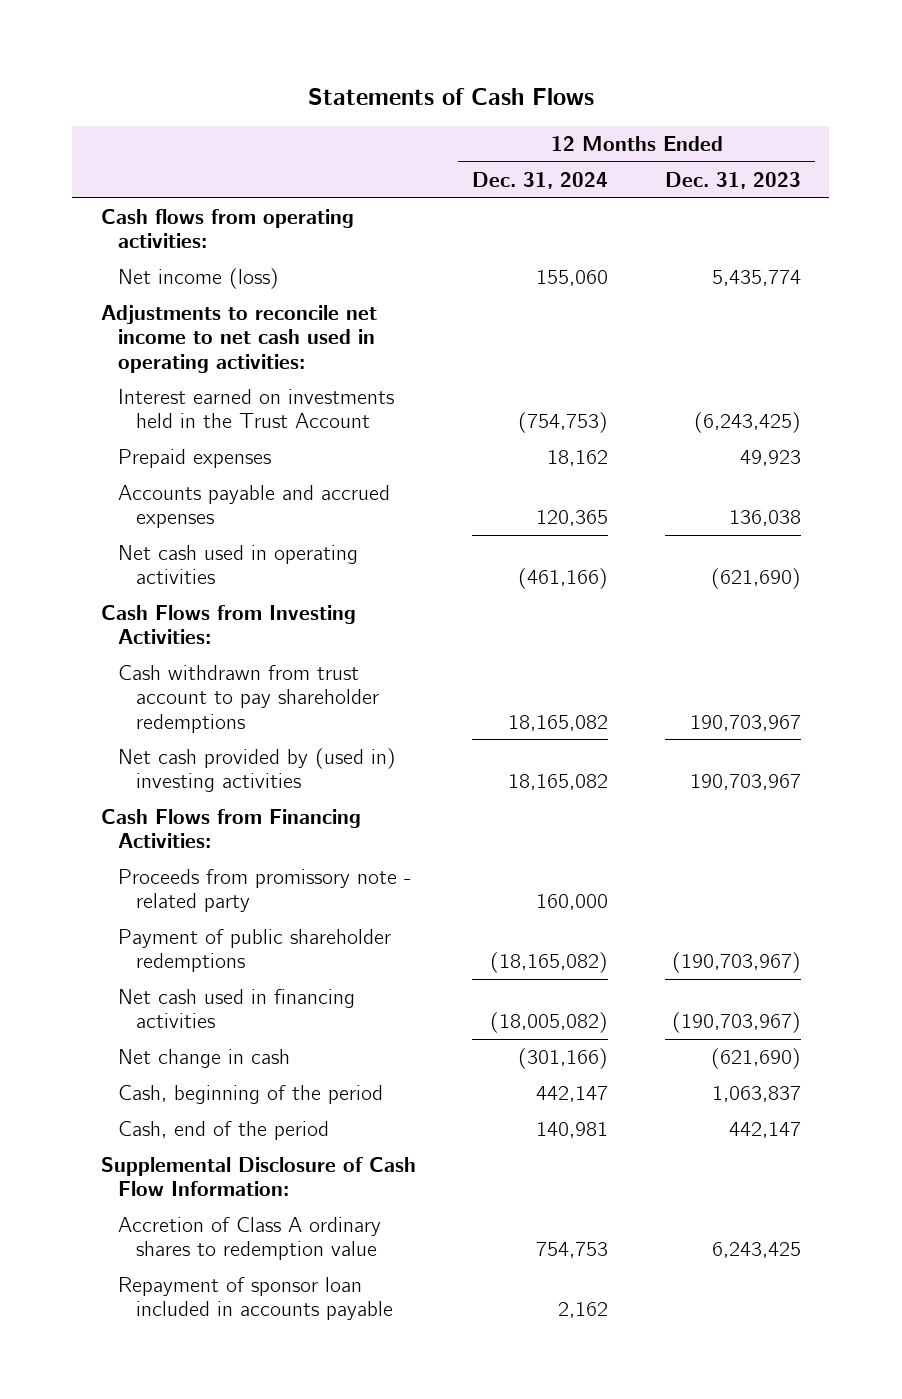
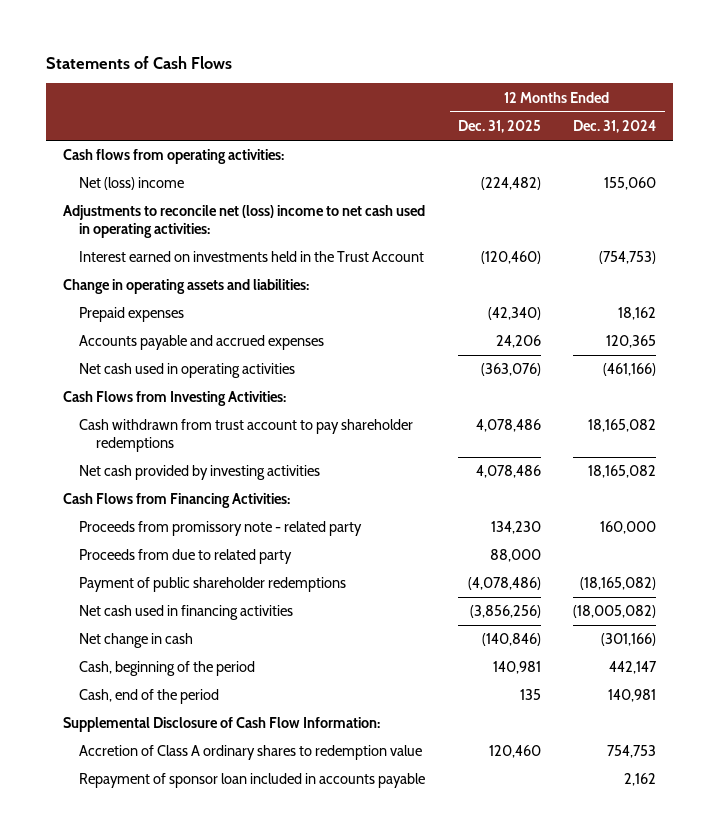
[665,171,802,189] Dec. 31, 2023 -> none
none -> [457,119,541,133] Dec. 31, 2025
[118,268,280,290] Net income (loss) -> [79,177,185,191] Net (loss) income
[100,305,377,373] Adjustments to reconcile net income to net cash used in operating activities: -> [62,205,425,238] Adjustments to reconcile net (loss) income to net cash used in operating activities:
none -> [62,279,309,295] Change in operating assets and liabilities:
[118,748,397,793] Net cash provided by (used in) investing activities -> [79,465,321,481] Net cash provided by investing activities
none -> [79,549,293,565] Proceeds from due to related party

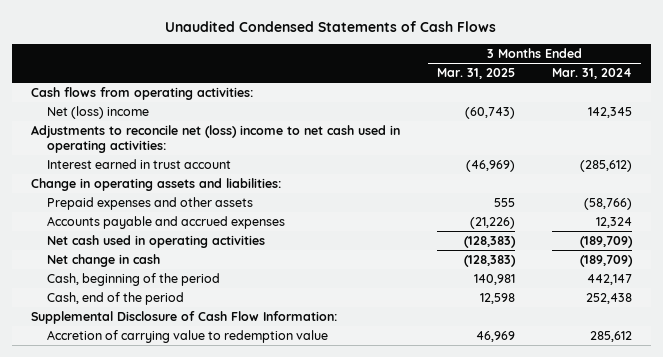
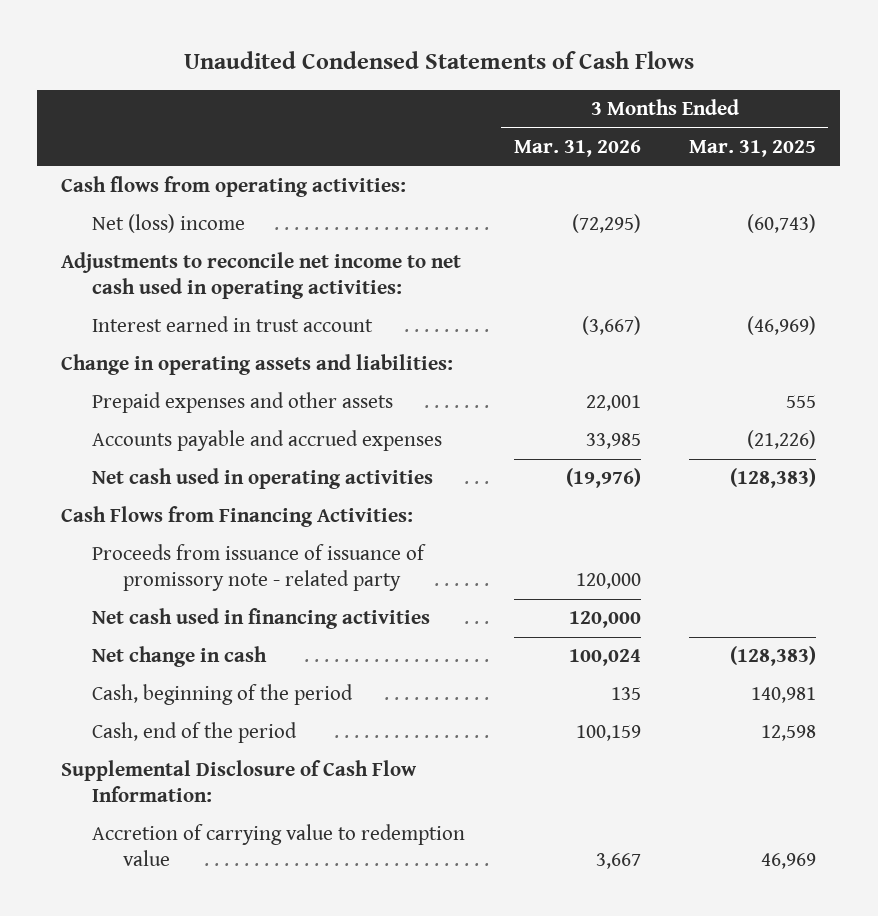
[552,68,633,80] Mar. 31, 2024 -> none
none -> [513,140,641,158] Mar. 31, 2026
[30,124,400,153] Adjustments to reconcile net (loss) income to net cash used in operating activities: -> [61,252,462,299] Adjustments to reconcile net income to net cash used in operating activities:
none -> [61,506,414,528] Cash Flows from Financing Activities:
none -> [92,544,427,591] Proceeds from issuance of issuance of promissory note - related party
none -> [92,608,431,630] Net cash used in financing activities

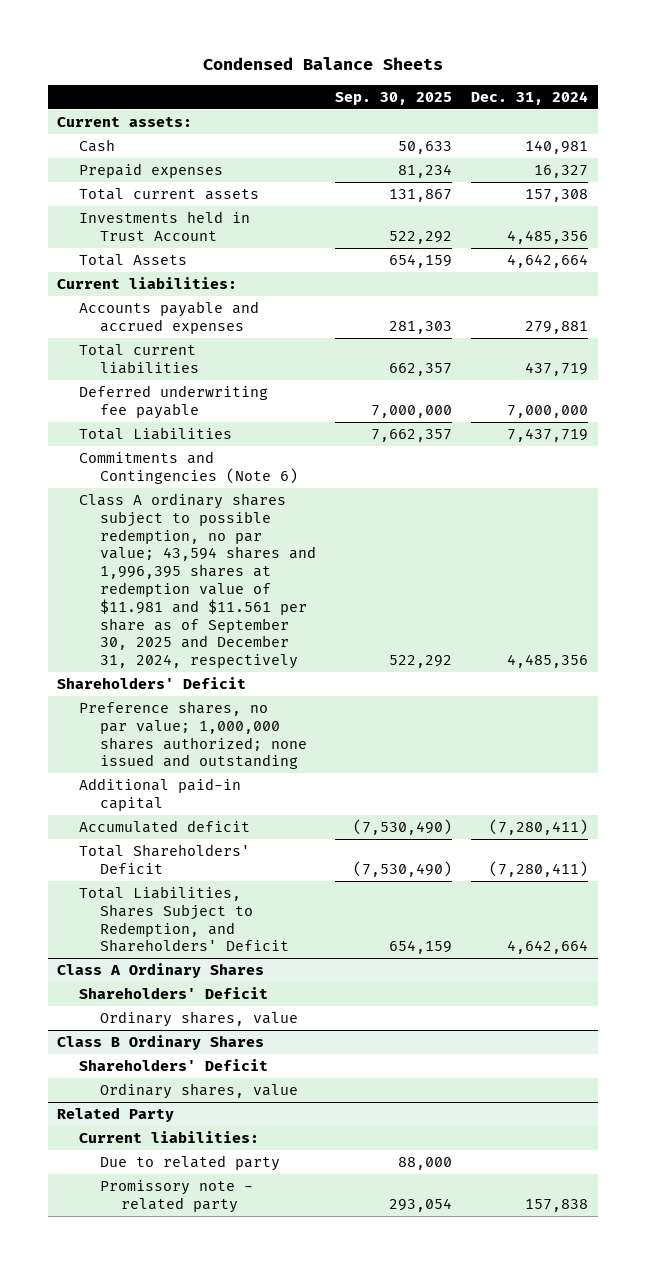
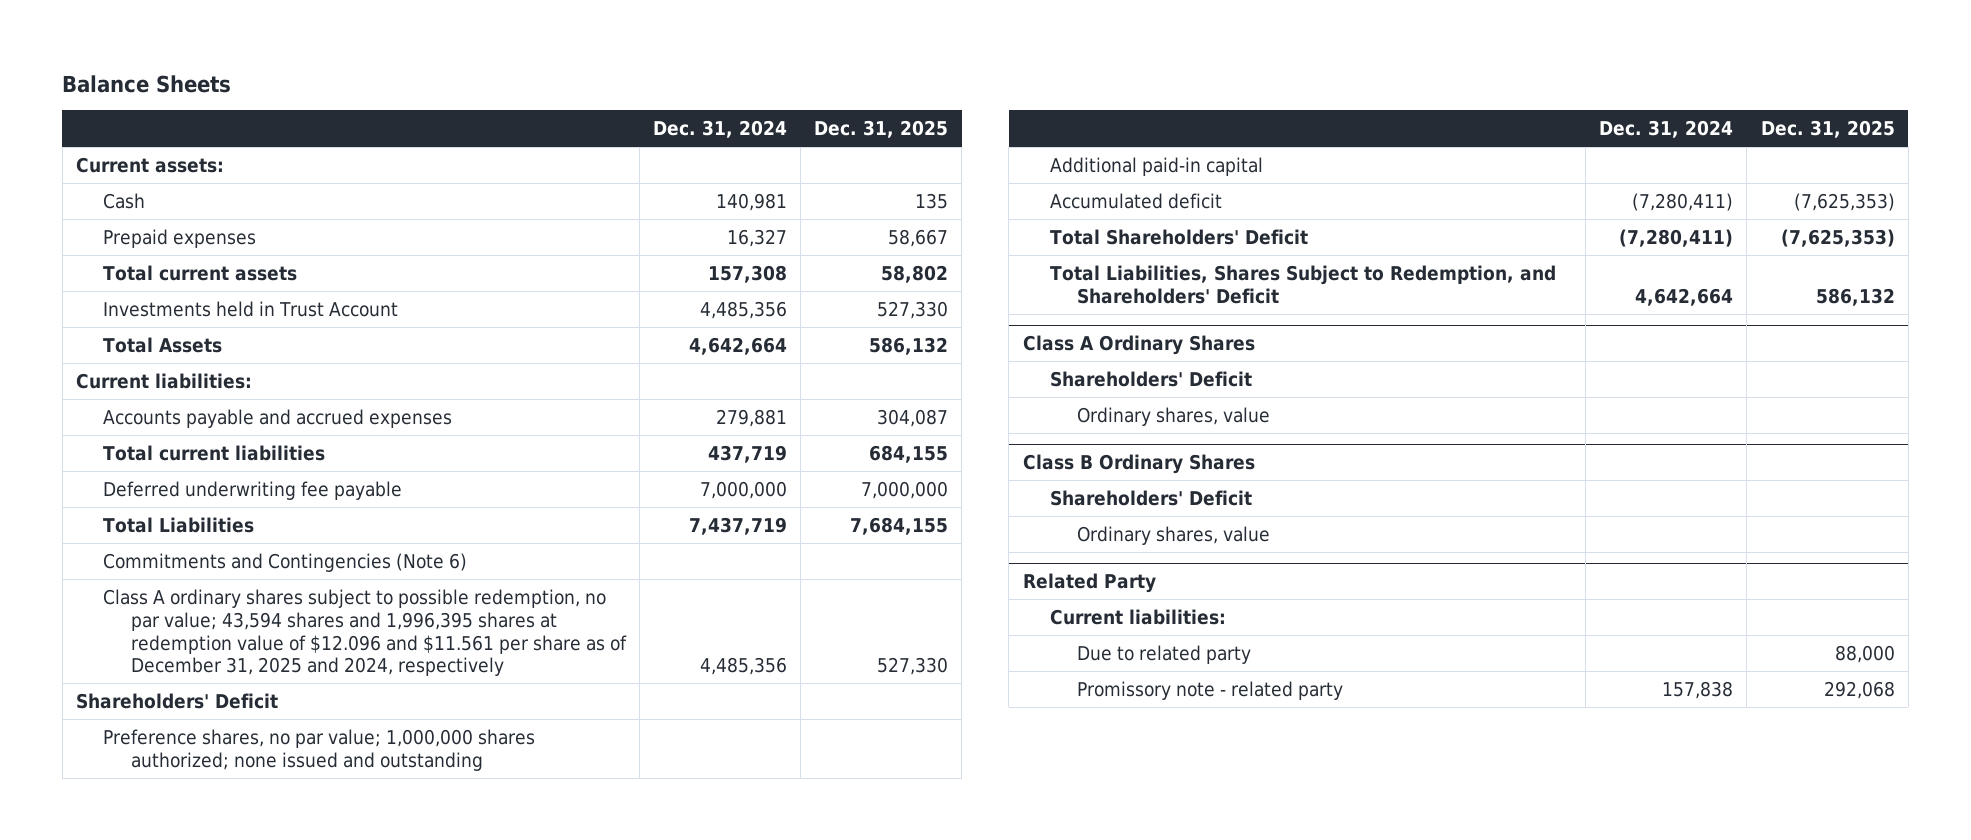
[202,57,443,71] Condensed Balance Sheets -> [62,74,232,93] Balance Sheets
[334,91,452,105] Sep. 30, 2025 -> none
none -> [814,120,949,139] Dec. 31, 2025
[78,492,316,670] Class A ordinary shares subject to possible redemption, no par value; 43,594 shares and 1,996,395 shares at redemption value of $11.981 and $11.561 per share as of September 30, 2025 and December 31, 2024, respectively -> [103,588,627,677] Class A ordinary shares subject to possible redemption, no par value; 43,594 shares and 1,996,395 shares at redemption value of $12.096 and $11.561 per share as of December 31, 2025 and 2024, respectively

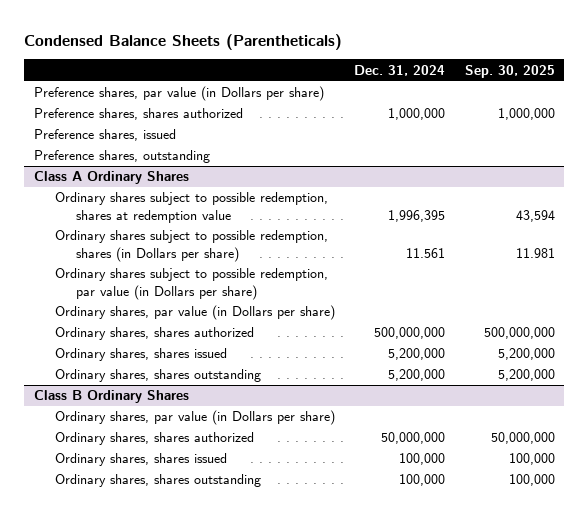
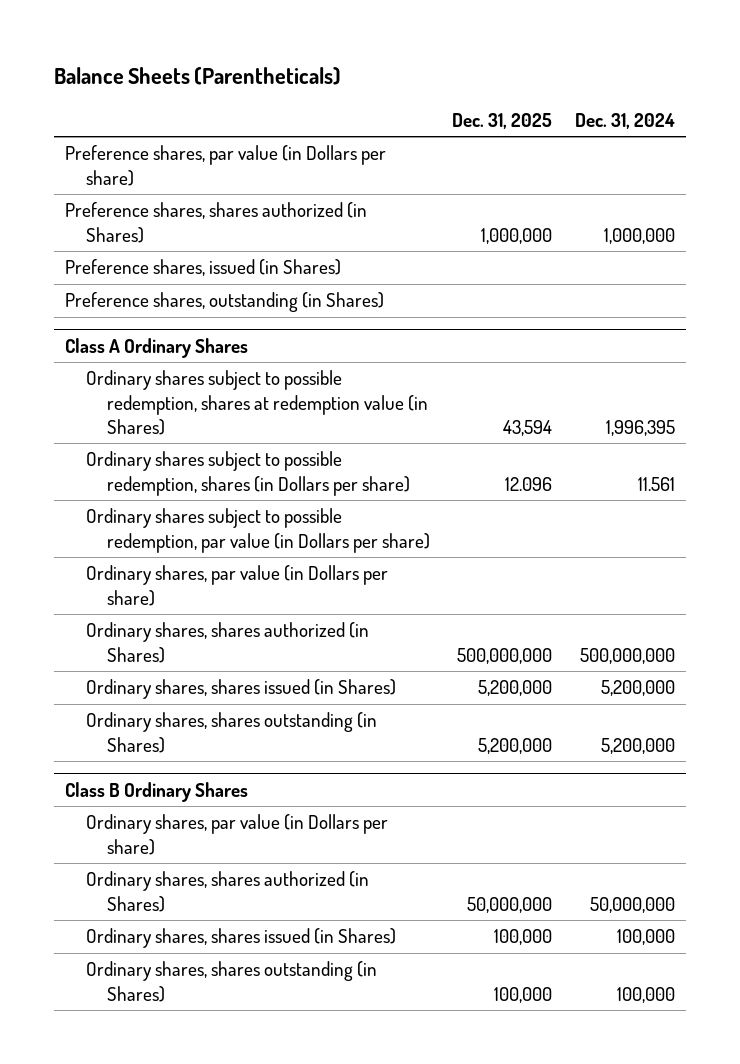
[24,33,343,50] Condensed Balance Sheets (Parentheticals) -> [54,67,342,86] Balance Sheets (Parentheticals)
[464,64,555,78] Sep. 30, 2025 -> none
none -> [452,112,553,129] Dec. 31, 2025
[33,108,243,121] Preference shares, shares authorized -> [65,202,368,243] Preference shares, shares authorized (in Shares)
[33,129,176,142] Preference shares, issued -> [65,259,342,277] Preference shares, issued (in Shares)
[33,150,210,164] Preference shares, outstanding -> [65,292,385,313] Preference shares, outstanding (in Shares)
[54,192,328,223] Ordinary shares subject to possible redemption, shares at redemption value -> [86,370,429,435] Ordinary shares subject to possible redemption, shares at redemption value (in Shares)
[54,327,254,341] Ordinary shares, shares authorized -> [86,622,370,663] Ordinary shares, shares authorized (in Shares)
[54,348,227,362] Ordinary shares, shares issued -> [86,679,397,700] Ordinary shares, shares issued (in Shares)
[54,369,261,383] Ordinary shares, shares outstanding -> [86,712,378,753] Ordinary shares, shares outstanding (in Shares)
[54,432,254,446] Ordinary shares, shares authorized -> [86,871,370,912] Ordinary shares, shares authorized (in Shares)
[54,453,227,467] Ordinary shares, shares issued -> [86,928,397,949] Ordinary shares, shares issued (in Shares)
[54,474,261,488] Ordinary shares, shares outstanding -> [86,961,378,1002] Ordinary shares, shares outstanding (in Shares)

